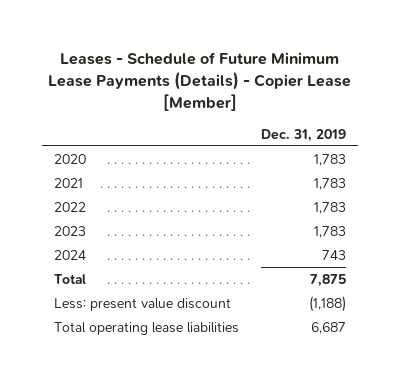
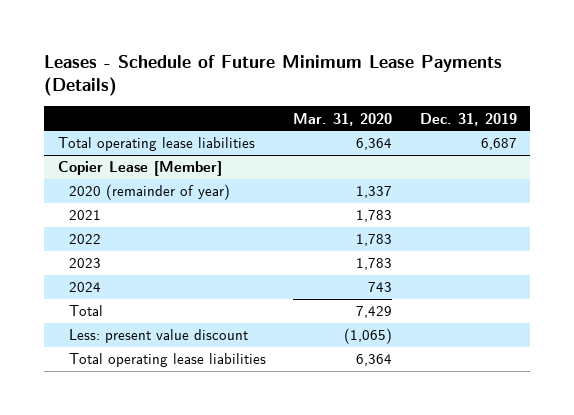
[48,52,352,112] Leases - Schedule of Future Minimum Lease Payments (Details) - Copier Lease [Member] -> [44,54,503,97] Leases - Schedule of Future Minimum Lease Payments (Details)
none -> [293,112,393,126] Mar. 31, 2020
[53,153,86,164] 2020 -> none
[53,177,83,188] 2021 -> none
[53,201,86,212] 2022 -> none
[53,225,86,236] 2023 -> none
[53,249,86,260] 2024 -> none
[53,273,86,284] Total -> none
[53,297,231,311] Less: present value discount -> none
none -> [57,161,222,177] Copier Lease [Member]
none -> [68,184,230,201] 2020 (remainder of year)
none -> [68,210,101,221] 2021
none -> [68,234,101,245] 2022
none -> [68,258,101,269] 2023
none -> [68,282,101,293] 2024
none -> [68,305,103,317] Total
none -> [68,329,248,344] Less: present value discount
none -> [68,353,266,368] Total operating lease liabilities

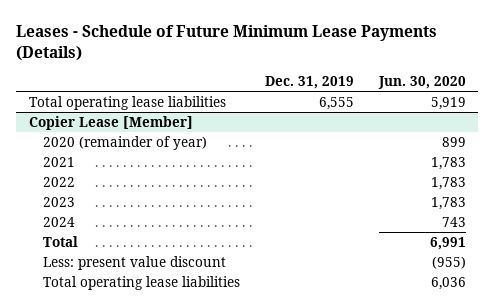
[293,112,393,126] Mar. 31, 2020 -> none
none -> [377,75,466,89] Jun. 30, 2020
[480,138,517,151] 6,687 -> [318,96,354,110] 6,555

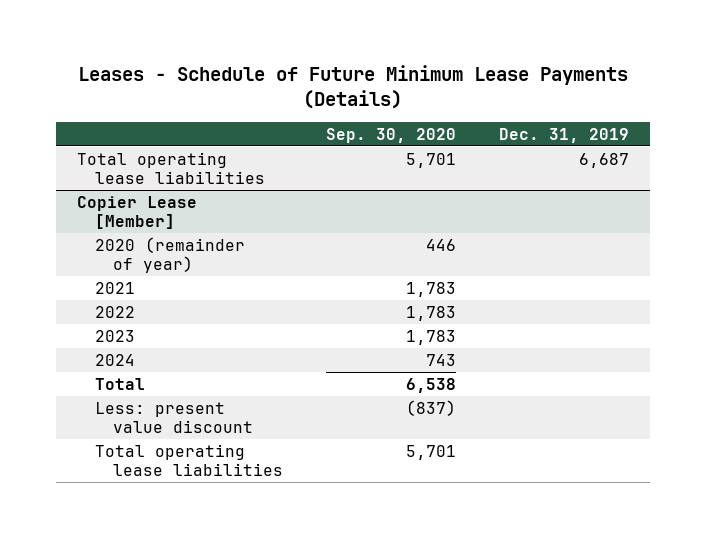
[377,75,466,89] Jun. 30, 2020 -> none
none -> [325,127,456,143] Sep. 30, 2020
[318,96,354,110] 6,555 -> [578,152,629,168] 6,687

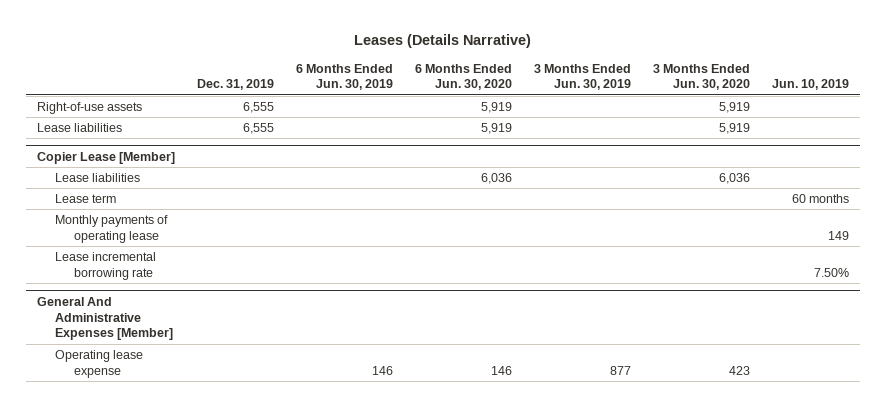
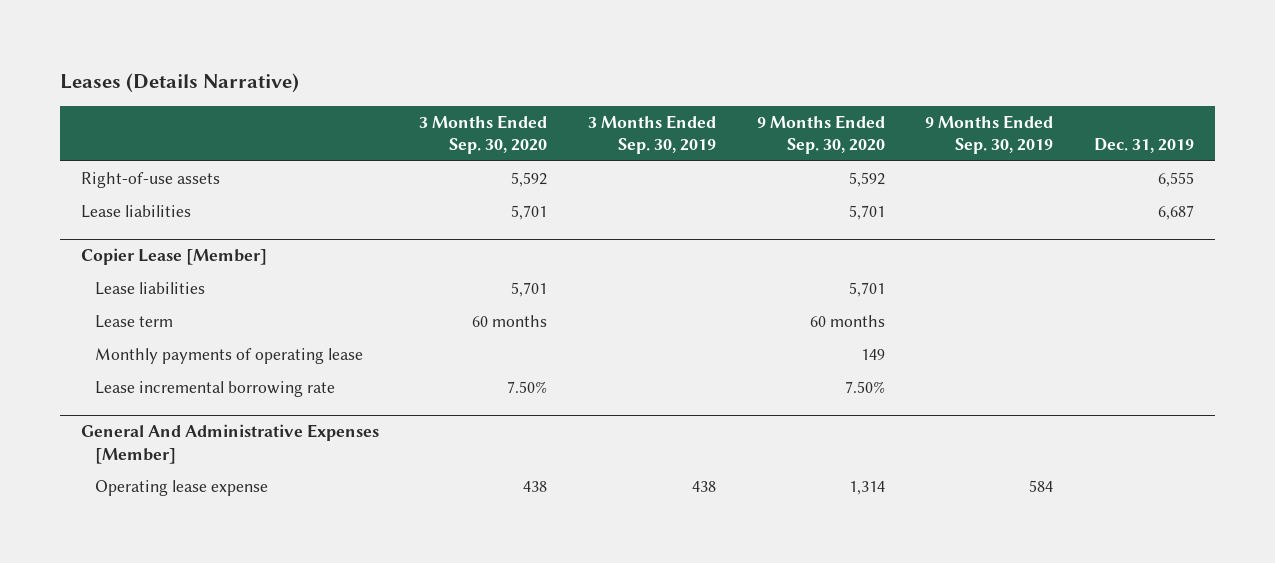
[295,63,393,91] 6 Months Ended Jun. 30, 2019 -> none
[414,63,512,91] 6 Months Ended Jun. 30, 2020 -> none
[534,63,632,91] 3 Months Ended Jun. 30, 2019 -> none
[653,63,751,91] 3 Months Ended Jun. 30, 2020 -> none
[772,79,850,91] Jun. 10, 2019 -> none
none -> [419,114,548,155] 3 Months Ended Sep. 30, 2020
none -> [588,114,717,155] 3 Months Ended Sep. 30, 2019
none -> [756,114,885,155] 9 Months Ended Sep. 30, 2020
none -> [925,114,1054,155] 9 Months Ended Sep. 30, 2019
[242,122,274,134] 6,555 -> [1158,205,1195,221] 6,687

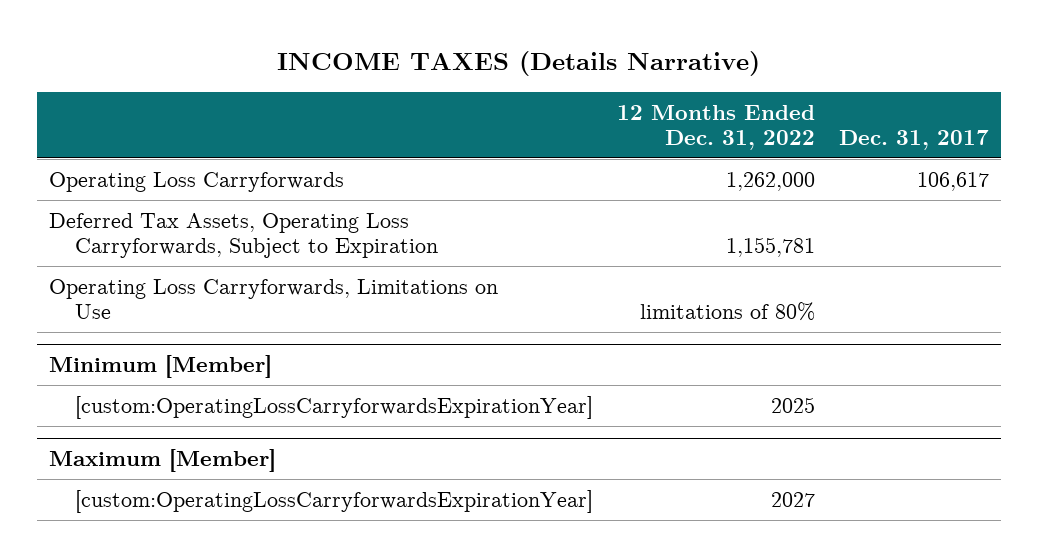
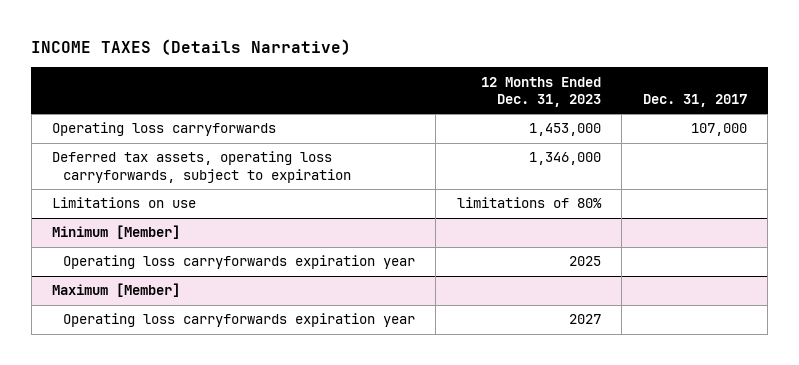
[616,104,815,150] 12 Months Ended Dec. 31, 2022 -> none
none -> [480,76,601,108] 12 Months Ended Dec. 31, 2023
[48,171,344,192] Operating Loss Carryforwards -> [52,122,277,137] Operating loss carryforwards
[916,171,989,191] 106,617 -> [690,123,747,137] 107,000
[48,212,438,258] Deferred Tax Assets, Operating Loss Carryforwards, Subject to Expiration -> [52,151,351,184] Deferred tax assets, operating loss carryforwards, subject to expiration
[48,278,498,319] Operating Loss Carryforwards, Limitations on Use -> [52,197,197,209] Limitations on use
[74,395,593,419] [custom:OperatingLossCarryforwardsExpirationYear] -> [62,255,415,270] Operating loss carryforwards expiration year
[74,489,593,513] [custom:OperatingLossCarryforwardsExpirationYear] -> [62,313,415,328] Operating loss carryforwards expiration year

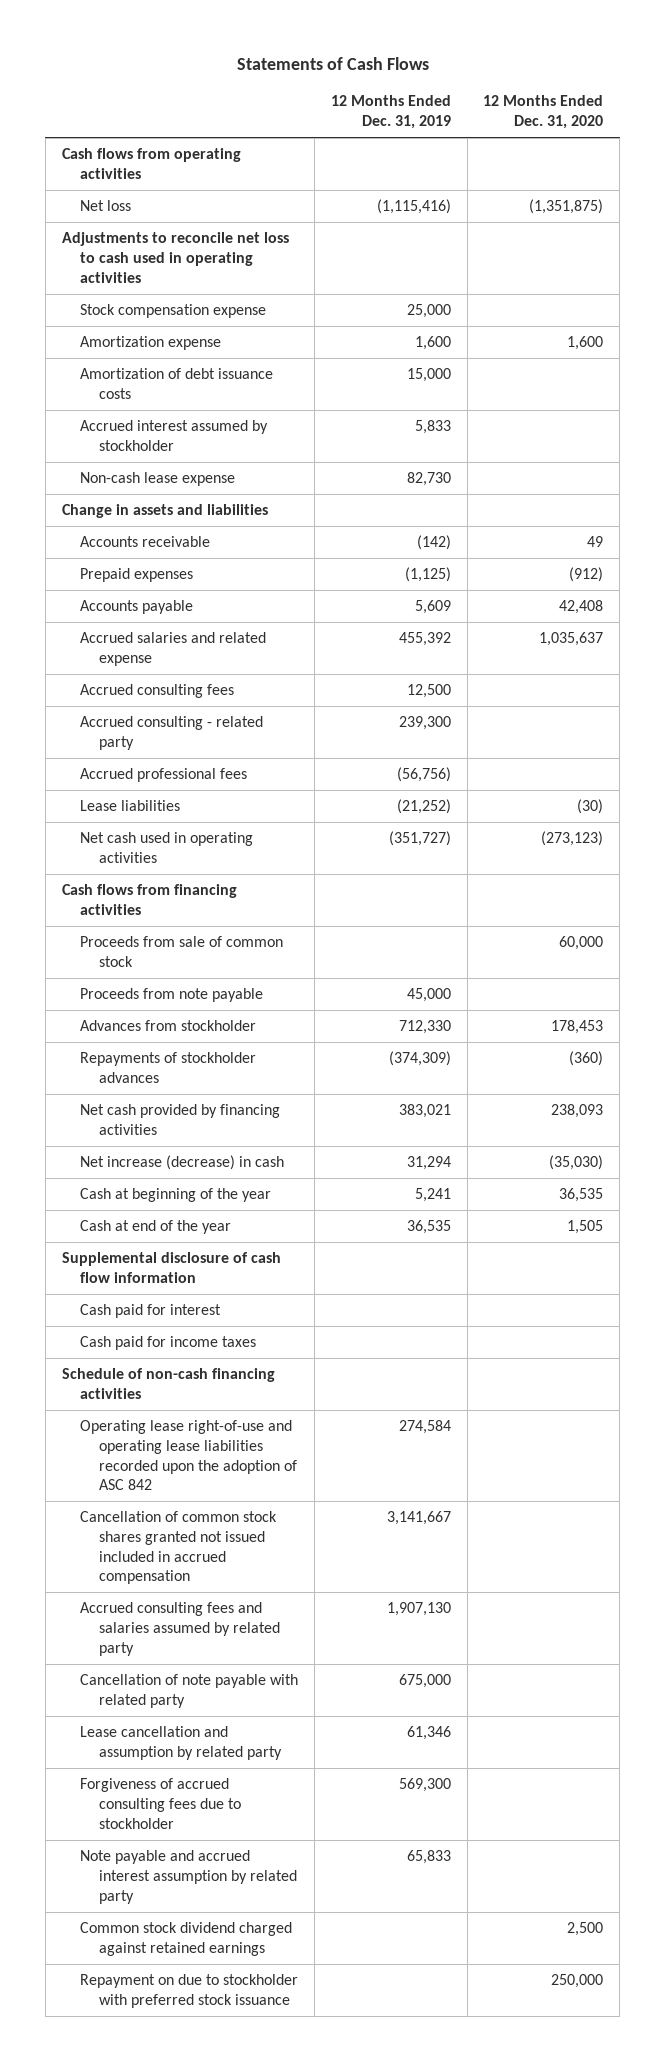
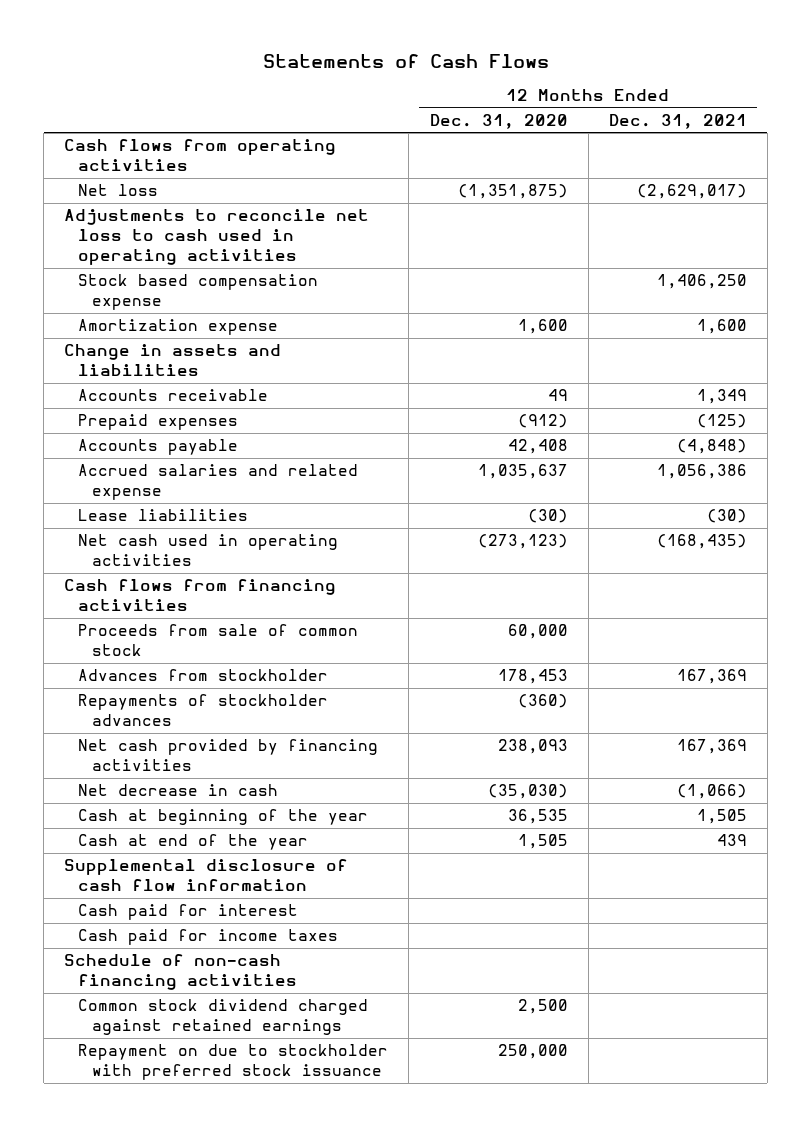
[330,95,451,130] 12 Months Ended Dec. 31, 2019 -> none
none -> [608,113,747,129] Dec. 31, 2021
[80,304,267,319] Stock compensation expense -> [78,274,319,311] Stock based compensation expense
[80,368,274,399] Amortization of debt issuance costs -> none
[80,420,269,451] Accrued interest assumed by stockholder -> none
[80,472,236,487] Non-cash lease expense -> none
[80,684,235,699] Accrued consulting fees -> none
[80,716,264,750] Accrued consulting - related party -> none
[80,768,248,783] Accrued professional fees -> none
[80,988,264,1003] Proceeds from note payable -> none
[80,1155,285,1171] Net increase (decrease) in cash -> [78,784,279,797] Net decrease in cash
[80,1420,297,1491] Operating lease right-of-use and operating lease liabilities recorded upon the adoption of ASC 842 -> none
[80,1511,278,1585] Cancellation of common stock shares granted not issued included in accrued compensation -> none
[80,1602,280,1656] Accrued consulting fees and salaries assumed by related party -> none
[80,1674,299,1708] Cancellation of note payable with related party -> none
[80,1726,282,1760] Lease cancellation and assumption by related party -> none
[80,1778,241,1829] Forgiveness of accrued consulting fees due to stockholder -> none
[80,1850,297,1904] Note payable and accrued interest assumption by related party -> none

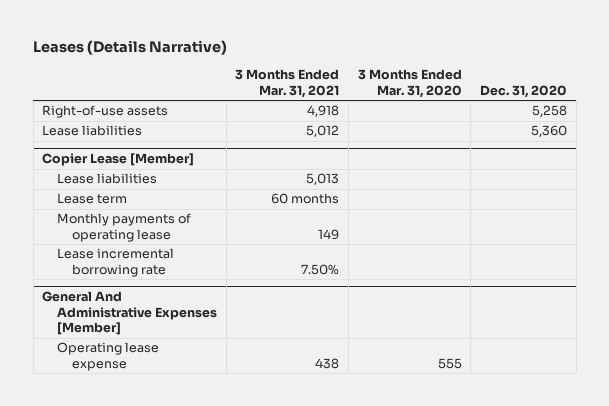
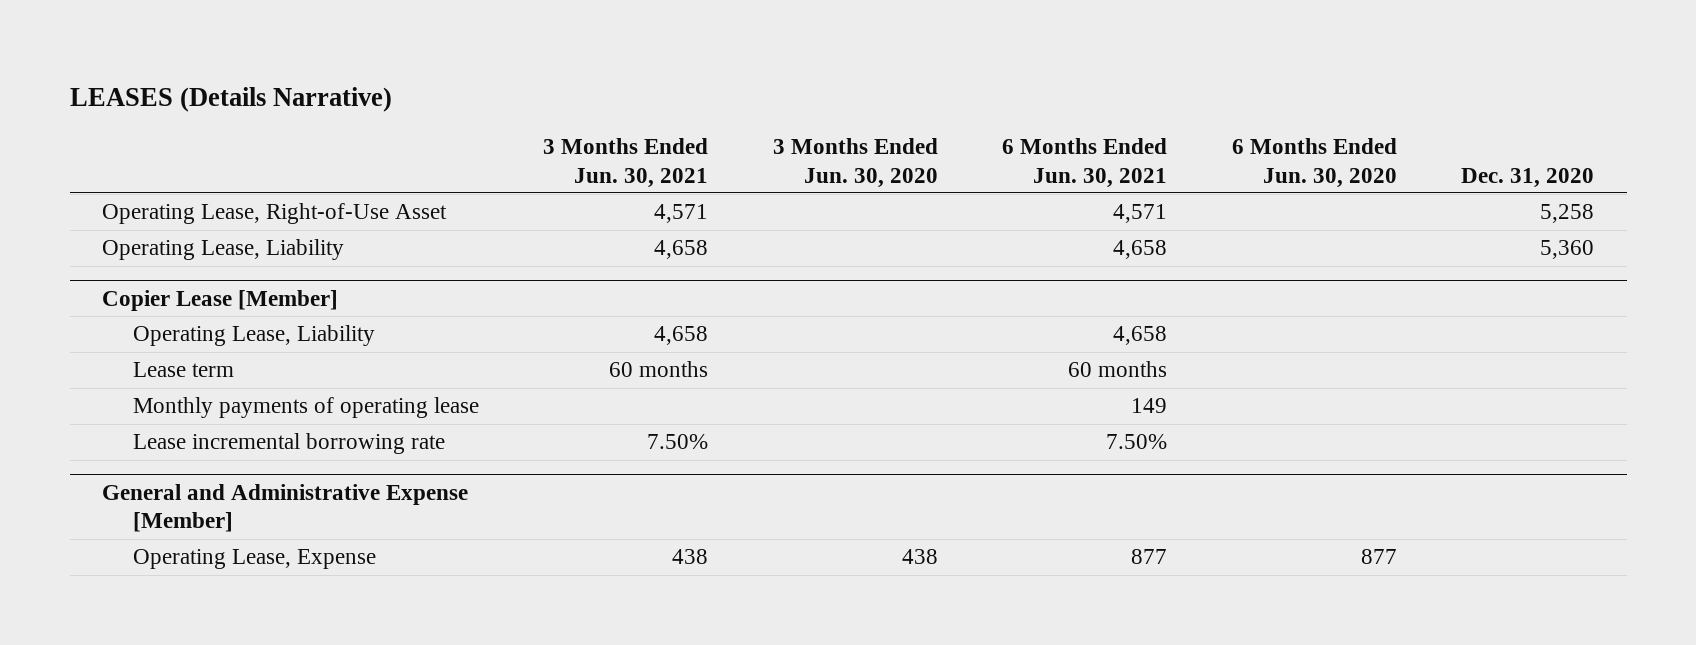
[33,40,228,56] Leases (Details Narrative) -> [69,86,392,112] LEASES (Details Narrative)
[235,69,340,98] 3 Months Ended Mar. 31, 2021 -> none
[357,69,462,98] 3 Months Ended Mar. 31, 2020 -> none
none -> [543,137,709,188] 3 Months Ended Jun. 30, 2021
none -> [772,137,938,188] 3 Months Ended Jun. 30, 2020
none -> [1002,137,1168,188] 6 Months Ended Jun. 30, 2021
none -> [1231,137,1397,188] 6 Months Ended Jun. 30, 2020
[42,105,169,119] Right-of-use assets -> [102,203,448,225] Operating Lease, Right-of-Use Asset
[42,125,143,137] Lease liabilities -> [102,239,345,261] Operating Lease, Liability
[57,173,158,185] Lease liabilities -> [132,325,375,347] Operating Lease, Liability
[42,291,218,336] General And Administrative Expenses [Member] -> [102,483,469,533] General and Administrative Expense [Member]
[57,342,160,372] Operating lease expense -> [132,549,376,570] Operating Lease, Expense

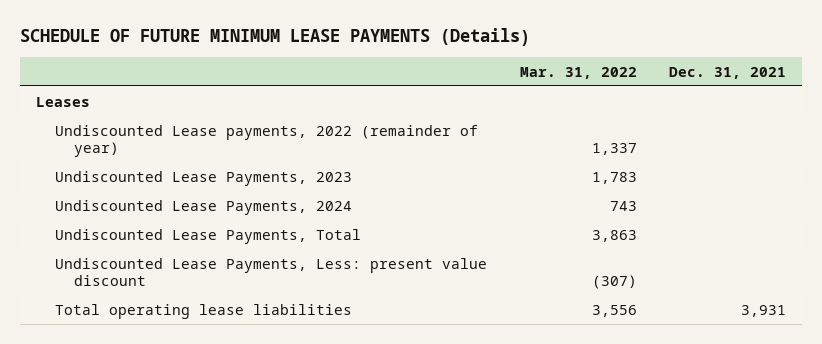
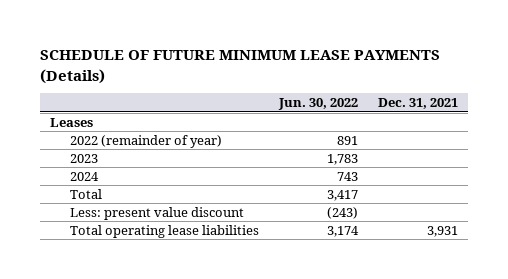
[519,66,637,79] Mar. 31, 2022 -> none
none -> [277,98,358,111] Jun. 30, 2022
[54,124,478,157] Undiscounted Lease payments, 2022 (remainder of year) -> [70,134,223,148] 2022 (remainder of year)
[54,170,352,186] Undiscounted Lease Payments, 2023 -> [70,153,99,163] 2023
[54,199,352,215] Undiscounted Lease Payments, 2024 -> [70,171,100,181] 2024
[54,228,361,244] Undiscounted Lease Payments, Total -> [70,188,103,199] Total
[54,257,487,286] Undiscounted Lease Payments, Less: present value discount -> [70,206,245,220] Less: present value discount

